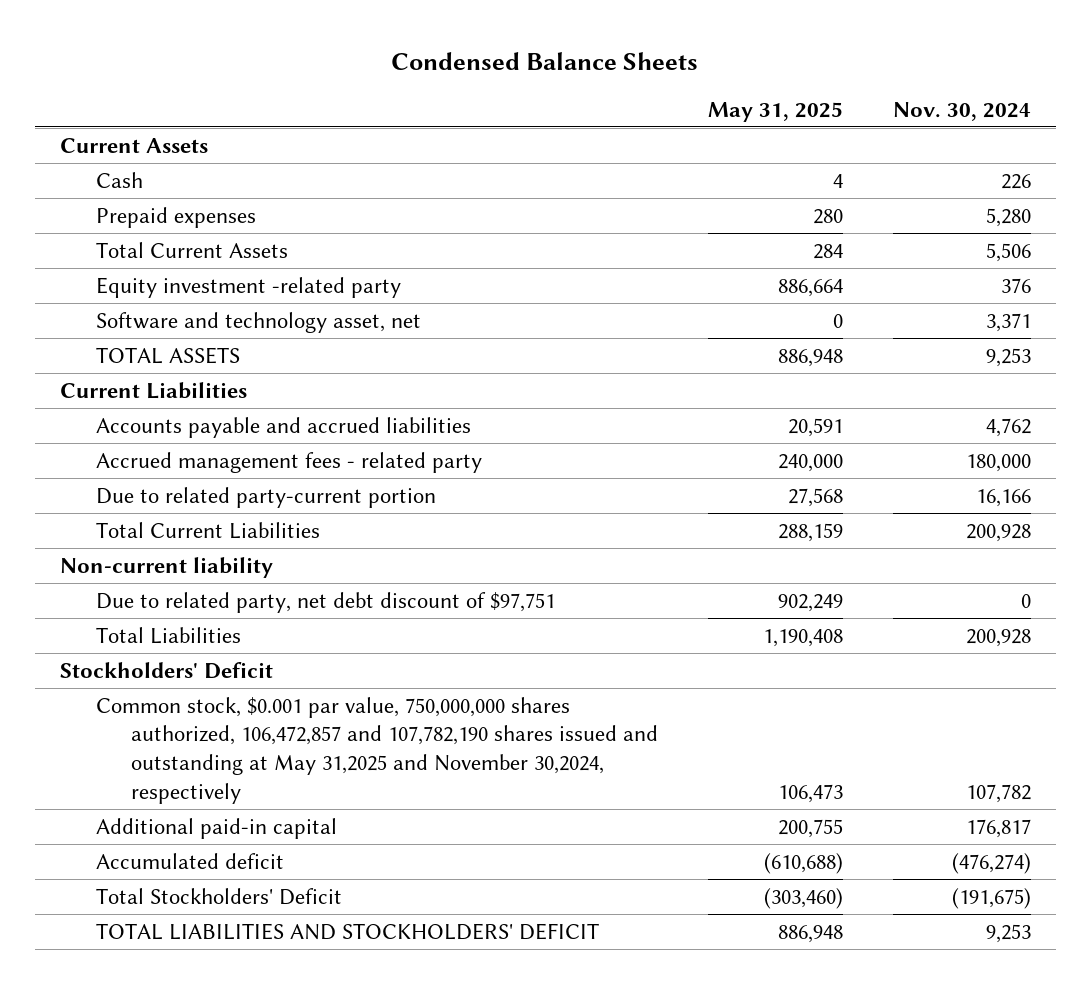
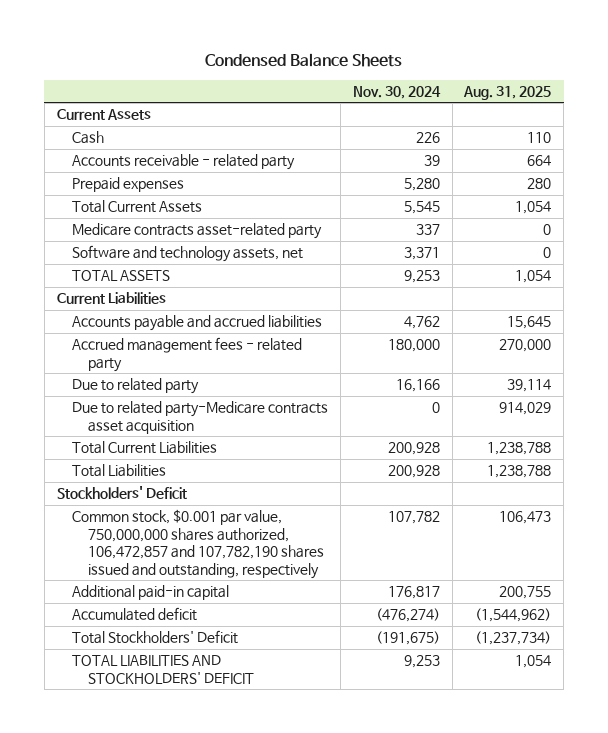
[708,101,844,122] May 31, 2025 -> none
none -> [463,86,552,101] Aug. 31, 2025
none -> [72,154,296,171] Accounts receivable - related party
[95,276,401,298] Equity investment -related party -> none
[986,242,1032,262] 5,506 -> [403,201,440,215] 5,545
none -> [72,223,323,240] Medicare contracts asset-related party
[95,311,421,333] Software and technology asset, net -> [72,245,304,263] Software and technology assets, net
[95,486,436,508] Due to related party-current portion -> [72,378,200,395] Due to related party
none -> [72,401,329,434] Due to related party-Medicare contracts asset acquisition
[59,556,273,578] Non-current liability -> none
[95,591,555,613] Due to related party, net debt discount of $97,751 -> none
[95,696,659,804] Common stock, $0.001 par value, 750,000,000 shares authorized, 106,472,857 and 107,782,190 shares issued and outstanding at May 31,2025 and November 30,2024, respectively -> [72,509,324,580] Common stock, $0.001 par value, 750,000,000 shares authorized, 106,472,857 and 107,782,190 shares issued and outstanding, respectively

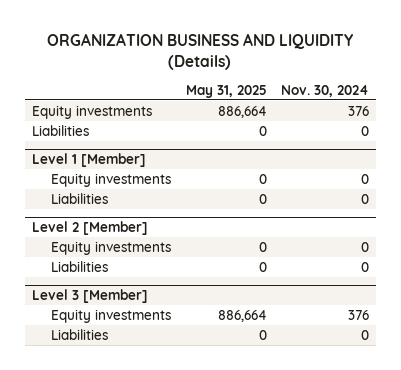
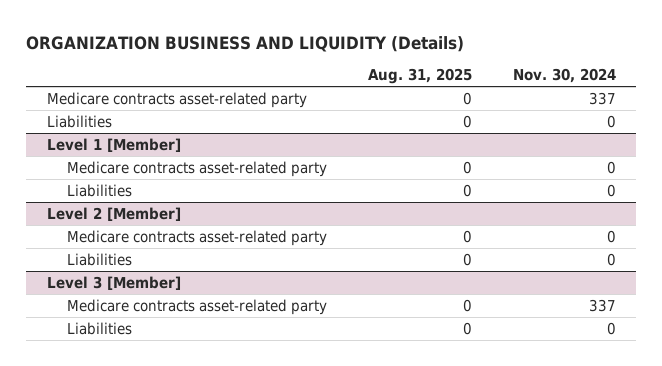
[185,84,267,98] May 31, 2025 -> none
none -> [367,68,472,85] Aug. 31, 2025
[32,104,153,119] Equity investments -> none
none -> [46,91,307,108] Medicare contracts asset-related party
[51,172,172,187] Equity investments -> none
none -> [66,160,327,177] Medicare contracts asset-related party
[51,240,172,255] Equity investments -> none
none -> [66,229,327,246] Medicare contracts asset-related party
[51,308,172,323] Equity investments -> none
none -> [66,298,327,315] Medicare contracts asset-related party

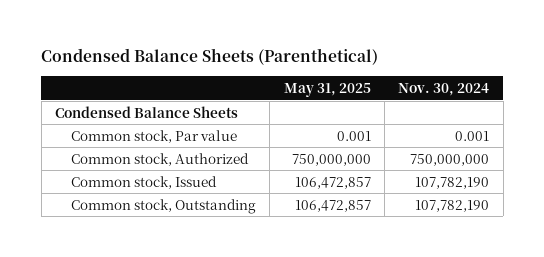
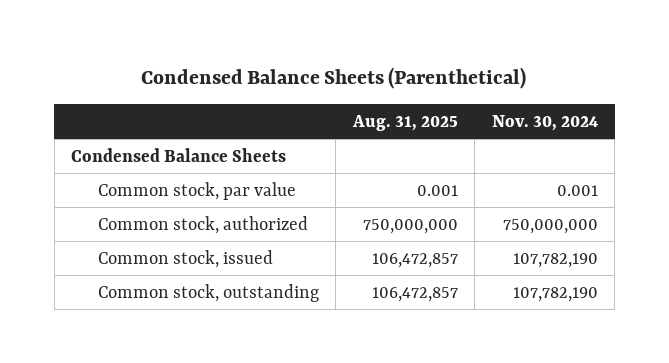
[283,82,371,97] May 31, 2025 -> none
none -> [351,114,458,131] Aug. 31, 2025
[70,129,237,143] Common stock, Par value -> [97,181,296,200] Common stock, par value
[70,152,249,166] Common stock, Authorized -> [97,215,308,234] Common stock, authorized
[70,175,217,189] Common stock, Issued -> [97,249,273,268] Common stock, issued
[70,198,256,214] Common stock, Outstanding -> [97,283,319,302] Common stock, outstanding

